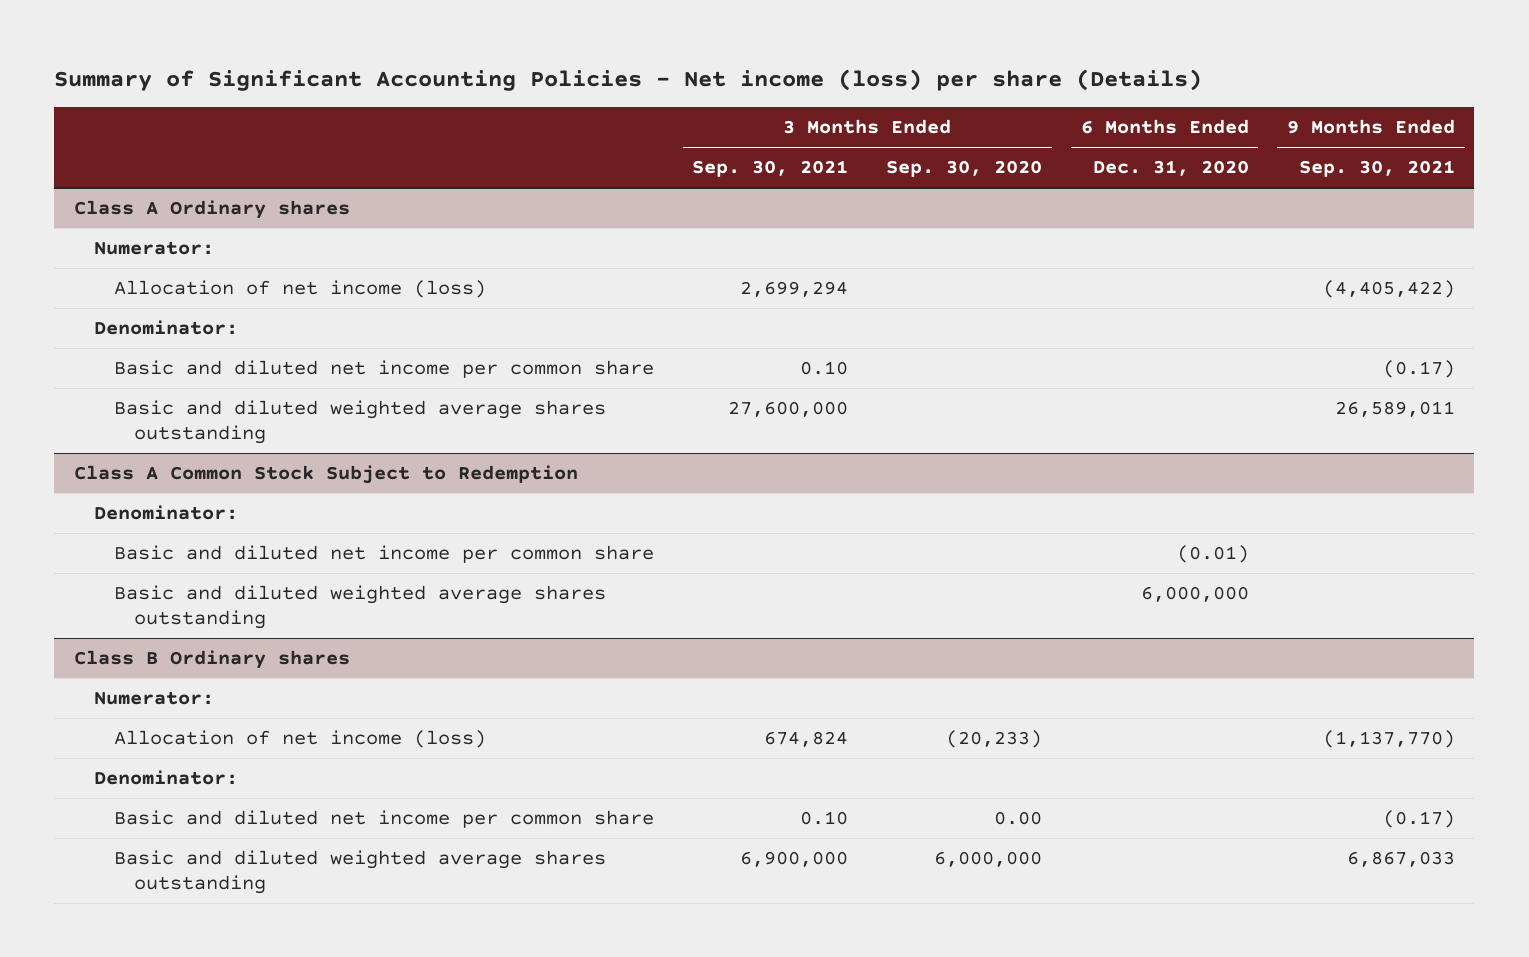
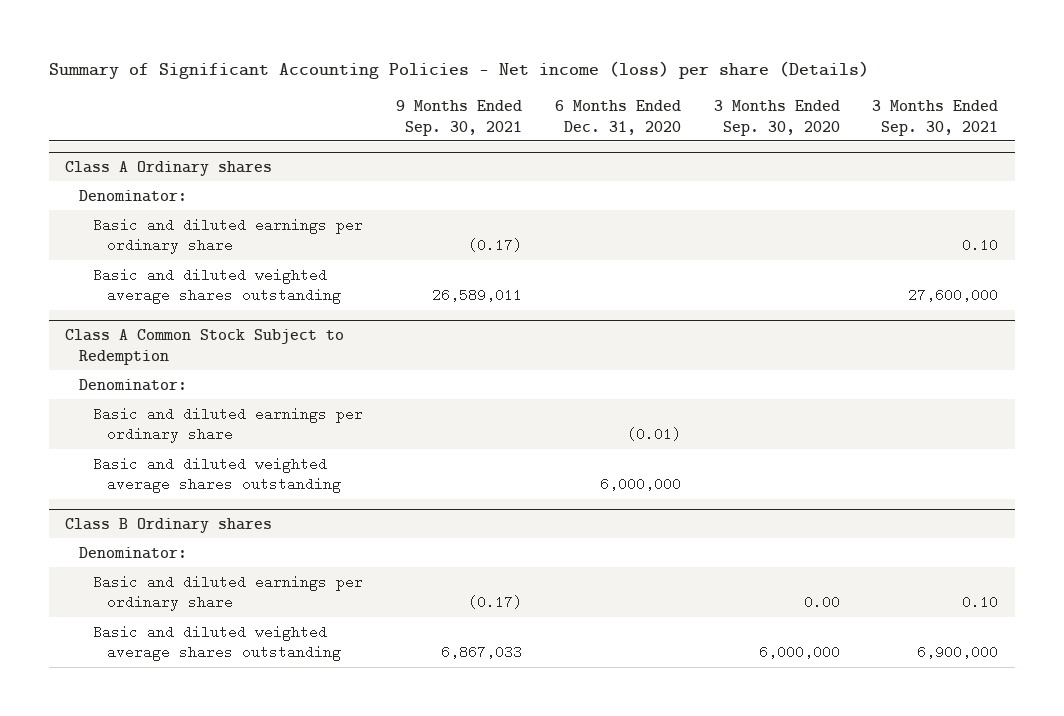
[93,241,214,256] Numerator: -> none
[113,280,486,299] Allocation of net income (loss) -> none
[113,360,654,379] Basic and diluted net income per common share -> [93,217,364,255] Basic and diluted earnings per ordinary share
[113,545,654,564] Basic and diluted net income per common share -> [93,406,364,444] Basic and diluted earnings per ordinary share
[93,691,214,706] Numerator: -> none
[113,730,486,749] Allocation of net income (loss) -> none
[113,810,654,829] Basic and diluted net income per common share -> [93,574,364,612] Basic and diluted earnings per ordinary share

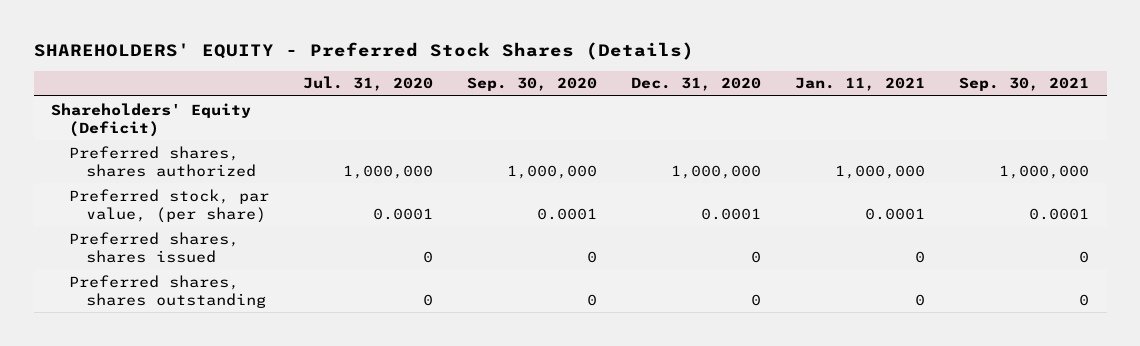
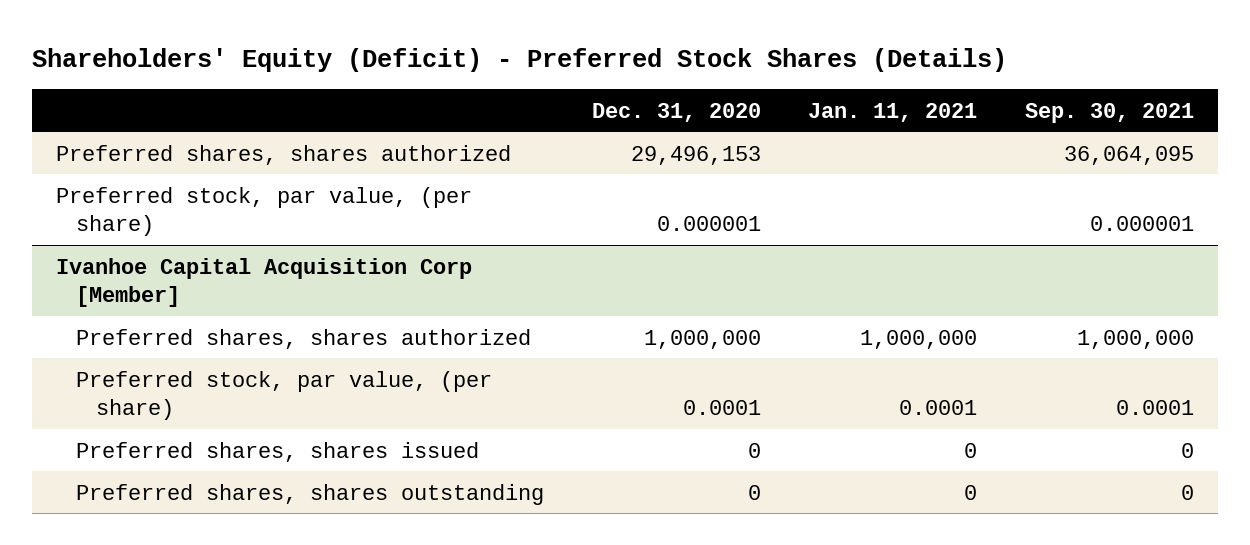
[33,42,694,61] SHAREHOLDERS' EQUITY - Preferred Stock Shares (Details) -> [32,47,1008,72] Shareholders' Equity (Deficit) - Preferred Stock Shares (Details)
[302,76,433,92] Jul. 31, 2020 -> none
[467,77,598,92] Sep. 30, 2020 -> none
[50,102,251,137] Shareholders' Equity (Deficit) -> none
none -> [56,144,512,165] Preferred shares, shares authorized
none -> [56,186,473,237] Preferred stock, par value, (per share)
none -> [56,257,473,308] Ivanhoe Capital Acquisition Corp [Member]

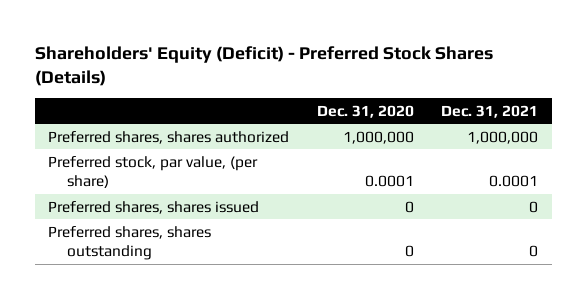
[808,102,978,122] Jan. 11, 2021 -> none
[1024,102,1194,123] Sep. 30, 2021 -> none
none -> [441,104,539,118] Dec. 31, 2021
[56,144,512,165] Preferred shares, shares authorized -> none
[56,186,473,237] Preferred stock, par value, (per share) -> none
[56,257,473,308] Ivanhoe Capital Acquisition Corp [Member] -> none

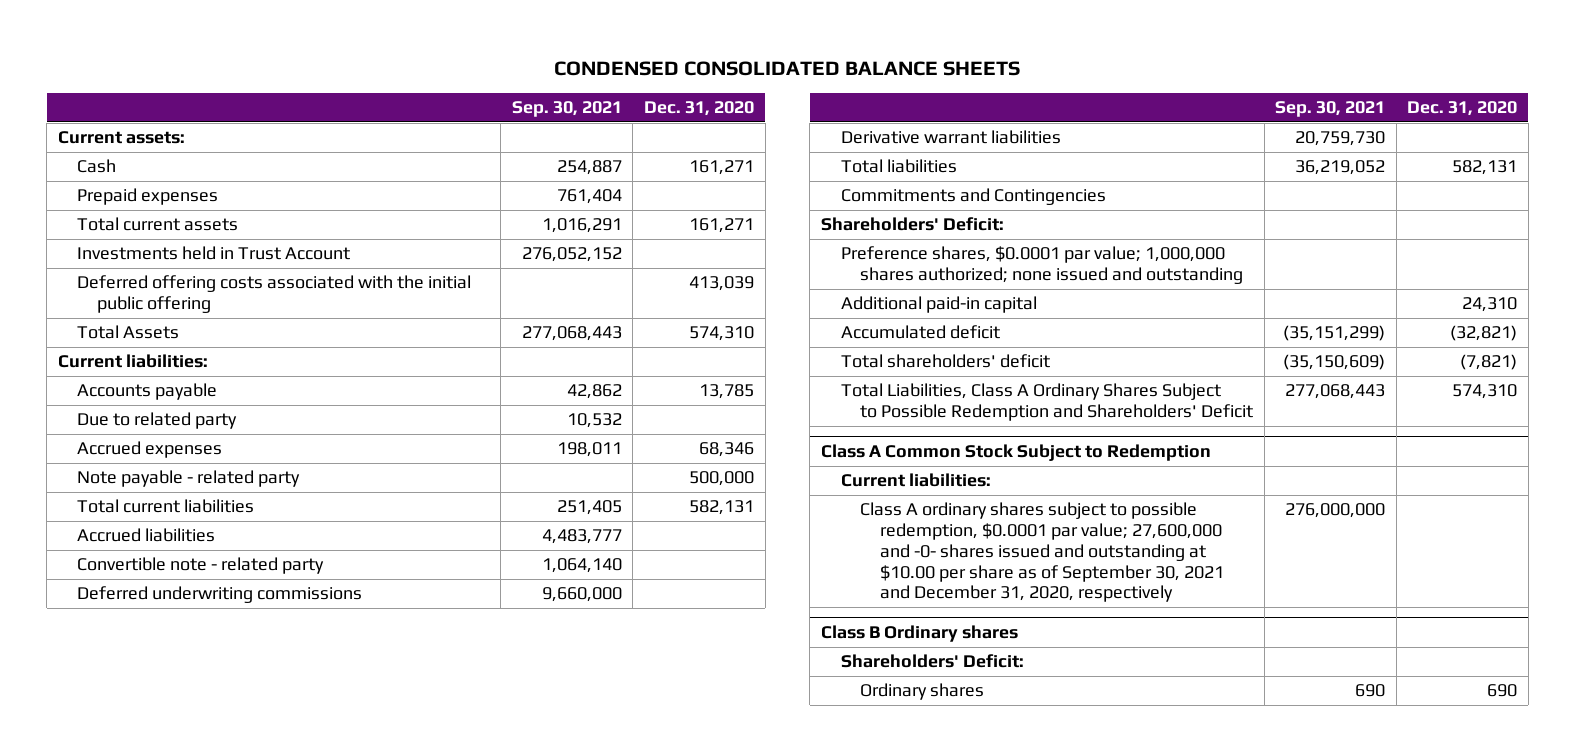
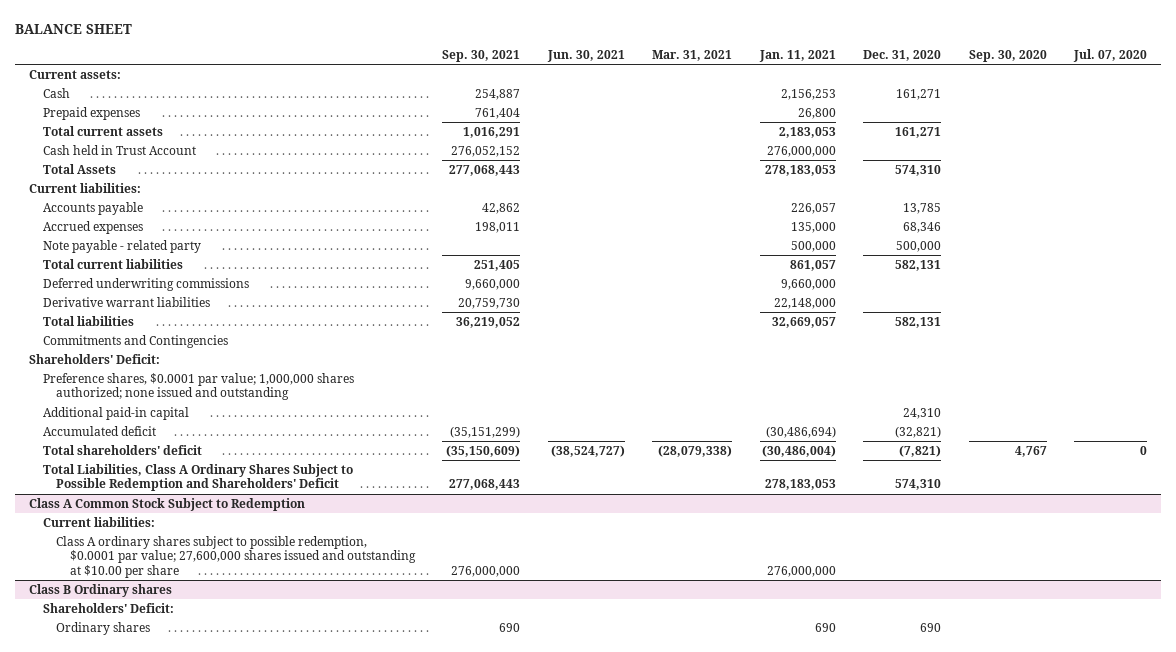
[554,60,1021,76] CONDENSED CONSOLIDATED BALANCE SHEETS -> [15,23,133,34] BALANCE SHEET
none -> [546,50,625,63] Jun. 30, 2021
none -> [652,50,733,62] Mar. 31, 2021
none -> [758,50,836,63] Jan. 11, 2021
none -> [968,50,1047,63] Sep. 30, 2020
none -> [1073,49,1148,63] Jul. 07, 2020
[77,275,472,314] Deferred offering costs associated with the initial public offering -> none
[77,246,351,261] Investments held in Trust Account -> [42,144,196,155] Cash held in Trust Account
[77,412,238,430] Due to related party -> none
[77,528,216,543] Accrued liabilities -> none
[77,557,325,575] Convertible note - related party -> none
[860,502,1224,603] Class A ordinary shares subject to possible redemption, $0.0001 par value; 27,600,000 and -0- shares issued and outstanding at $10.00 per share as of September 30, 2021 and December 31, 2020, respectively -> [56,535,416,579] Class A ordinary shares subject to possible redemption, $0.0001 par value; 27,600,000 shares issued and outstanding at $10.00 per share

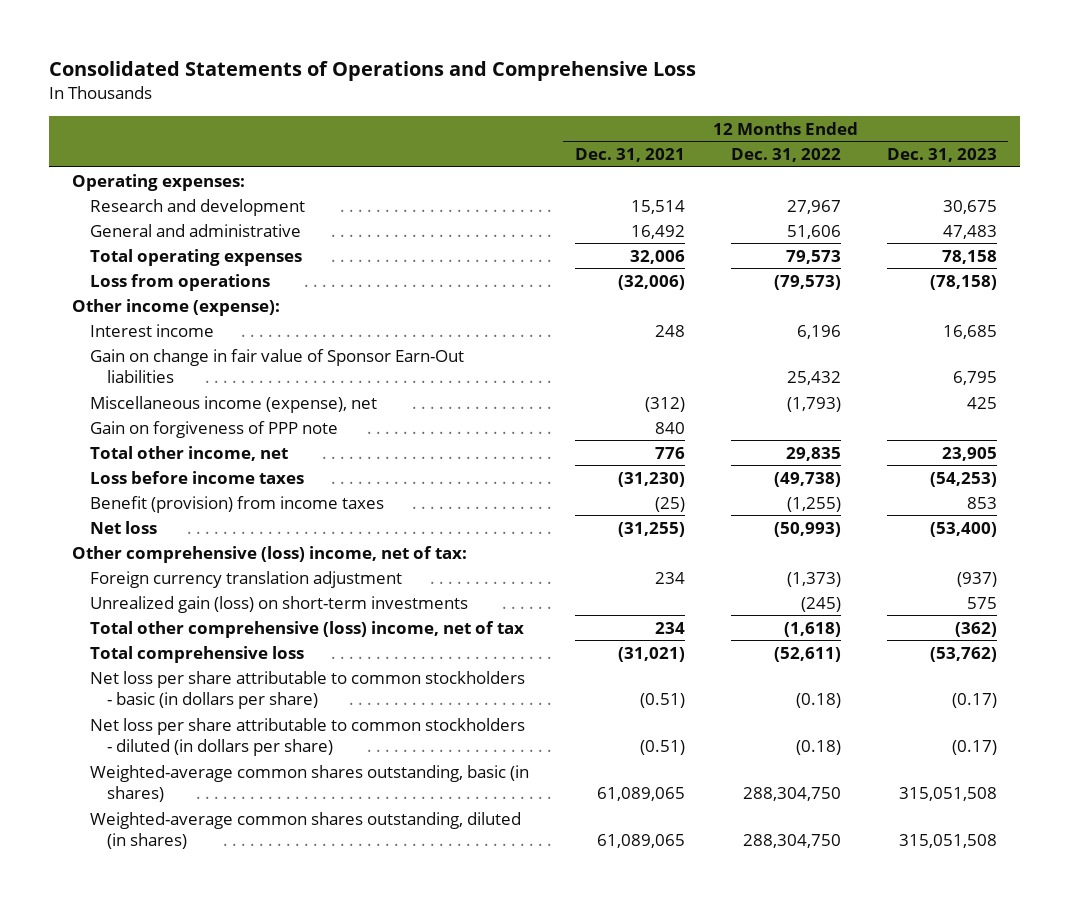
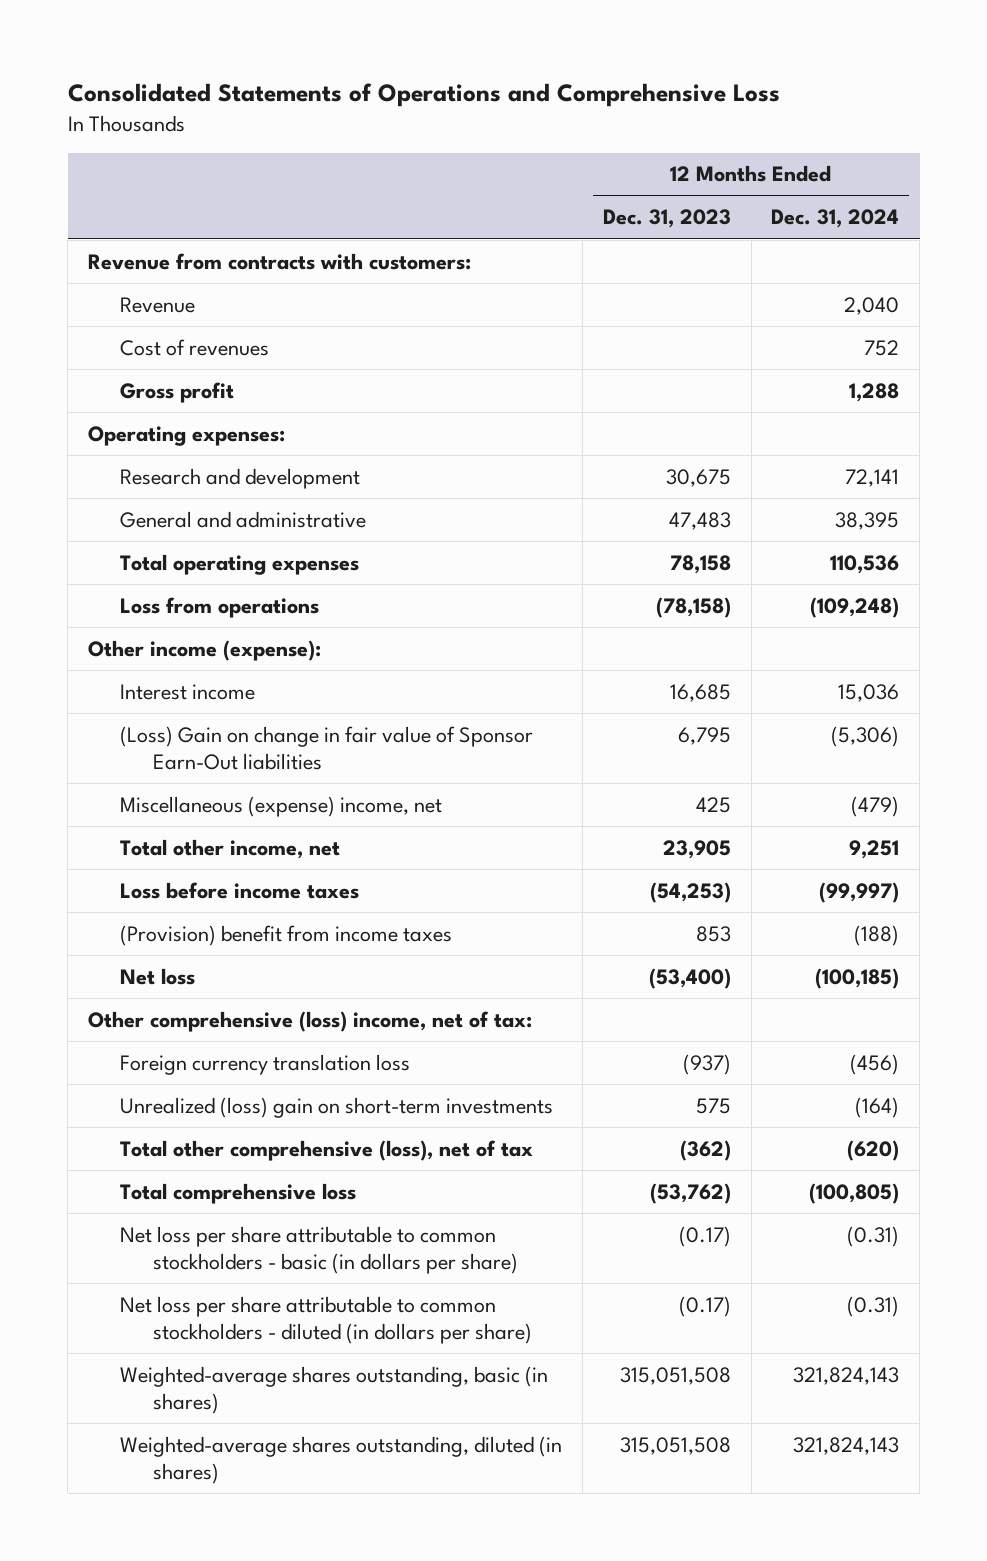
[574,147,685,162] Dec. 31, 2021 -> none
[730,147,841,162] Dec. 31, 2022 -> none
none -> [771,209,900,229] Dec. 31, 2024
none -> [87,252,471,270] Revenue from contracts with customers:
none -> [120,296,196,313] Revenue
none -> [120,338,270,356] Cost of revenues
none -> [120,381,235,403] Gross profit
[89,420,338,438] Gain on forgiveness of PPP note -> none
[89,348,464,383] Gain on change in fair value of Sponsor Earn-Out liabilities -> [120,725,534,771] (Loss) Gain on change in fair value of Sponsor Earn-Out liabilities
[89,395,377,413] Miscellaneous income (expense), net -> [120,795,443,817] Miscellaneous (expense) income, net
[89,495,384,513] Benefit (provision) from income taxes -> [120,924,453,946] (Provision) benefit from income taxes
[89,570,402,588] Foreign currency translation adjustment -> [120,1053,411,1075] Foreign currency translation loss
[89,595,468,613] Unrealized gain (loss) on short-term investments -> [120,1096,554,1118] Unrealized (loss) gain on short-term investments
[89,620,524,638] Total other comprehensive (loss) income, net of tax -> [120,1139,534,1161] Total other comprehensive (loss), net of tax
[89,764,529,802] Weighted-average common shares outstanding, basic (in shares) -> [120,1365,549,1415] Weighted-average shares outstanding, basic (in shares)
[89,811,521,849] Weighted-average common shares outstanding, diluted (in shares) -> [120,1435,563,1485] Weighted-average shares outstanding, diluted (in shares)

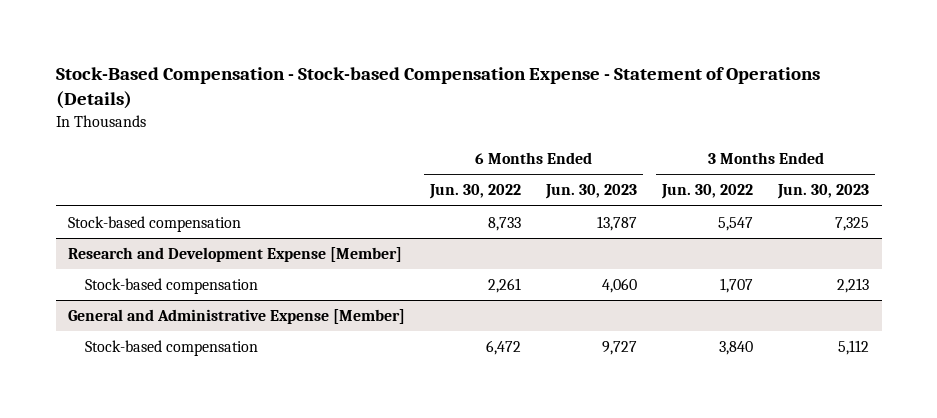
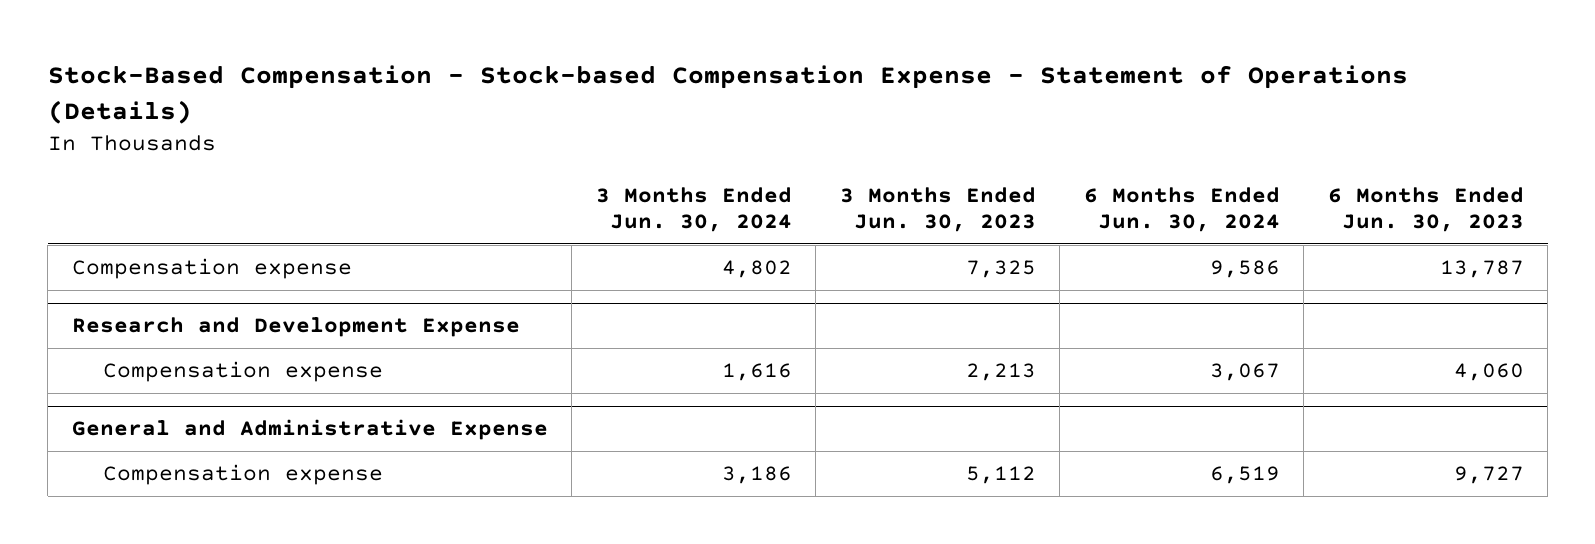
[429,184,522,200] Jun. 30, 2022 -> none
[661,184,754,200] Jun. 30, 2022 -> none
none -> [595,186,792,233] 3 Months Ended Jun. 30, 2024
none -> [1083,186,1280,233] 6 Months Ended Jun. 30, 2024
[68,216,242,233] Stock-based compensation -> [71,258,352,280] Compensation expense
[68,247,403,263] Research and Development Expense [Member] -> [71,317,520,338] Research and Development Expense
[84,278,258,295] Stock-based compensation -> [102,361,383,383] Compensation expense
[68,309,406,325] General and Administrative Expense [Member] -> [71,419,548,441] General and Administrative Expense
[84,340,258,357] Stock-based compensation -> [102,464,383,486] Compensation expense

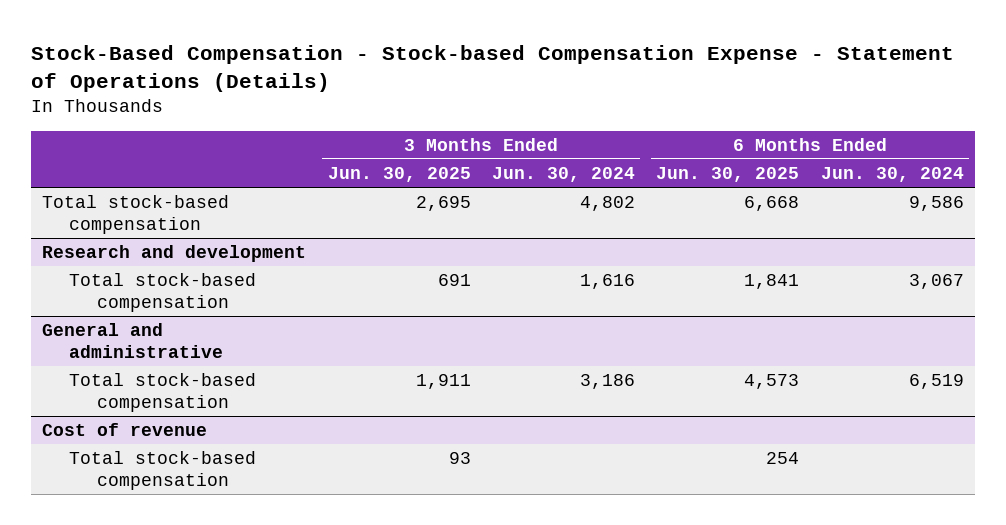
[839,186,1036,233] 3 Months Ended Jun. 30, 2023 -> none
[1327,186,1524,233] 6 Months Ended Jun. 30, 2023 -> none
none -> [327,166,471,182] Jun. 30, 2025
none -> [656,166,800,182] Jun. 30, 2025
[71,258,352,280] Compensation expense -> [42,195,230,235] Total stock-based compensation
[71,317,520,338] Research and Development Expense -> [42,245,307,263] Research and development
[102,361,383,383] Compensation expense -> [69,273,257,313] Total stock-based compensation
[71,419,548,441] General and Administrative Expense -> [42,323,224,359] General and administrative
[102,464,383,486] Compensation expense -> [69,373,257,413] Total stock-based compensation
none -> [42,423,208,437] Cost of revenue
none -> [69,451,257,491] Total stock-based compensation

